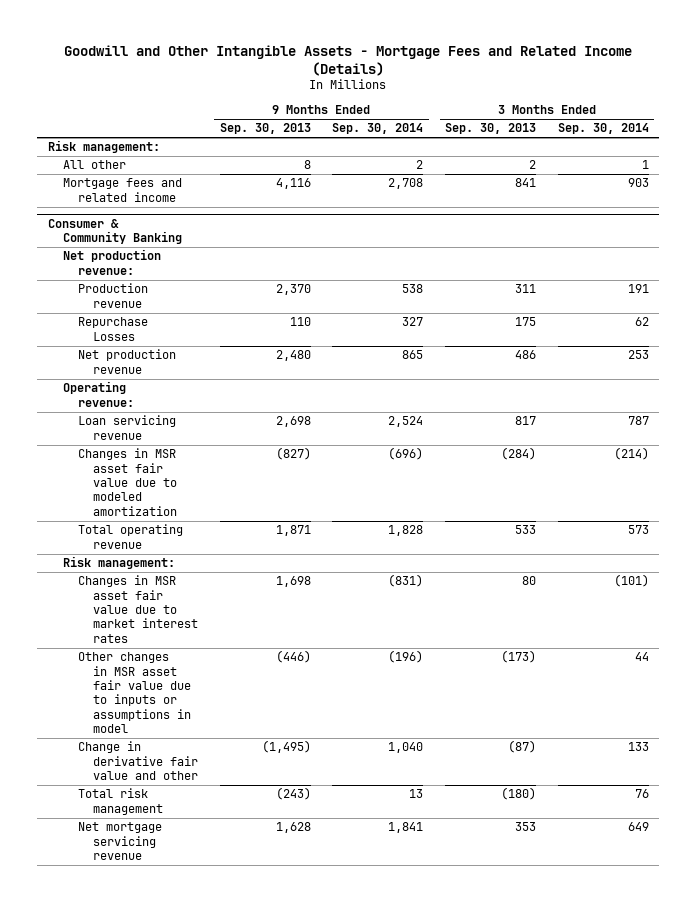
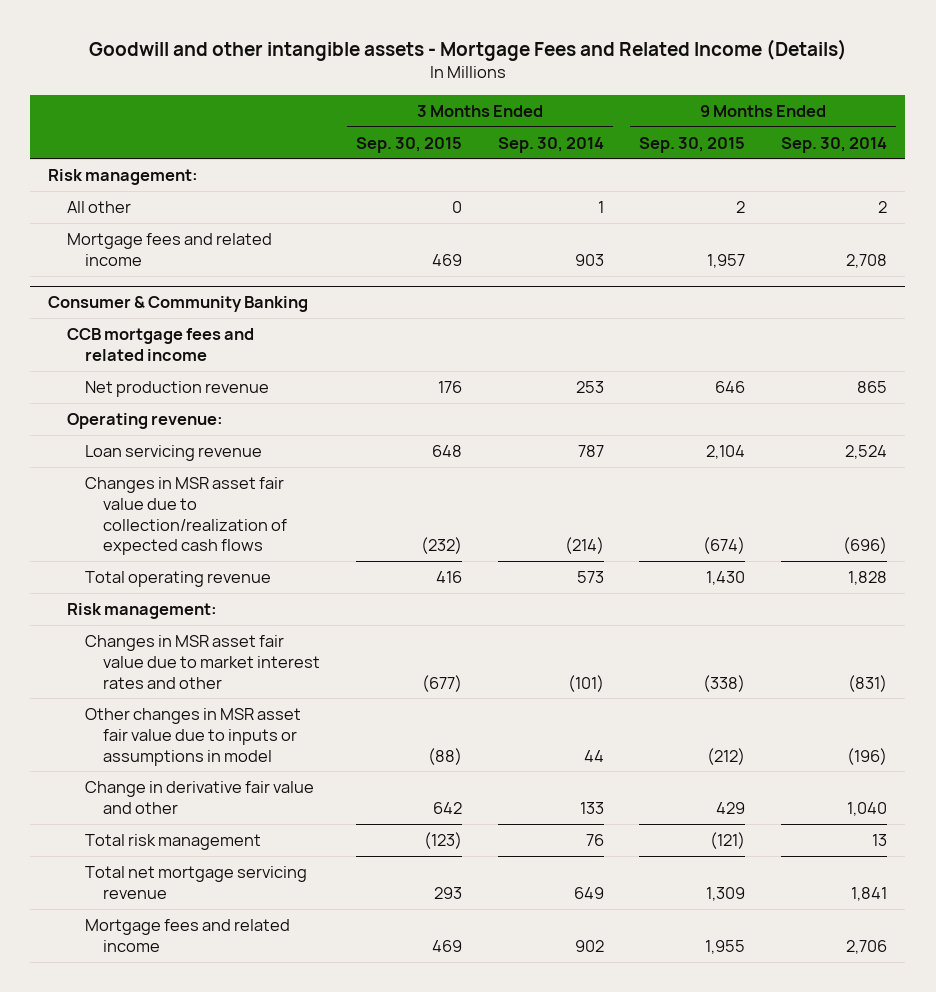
[64,44,633,76] Goodwill and Other Intangible Assets - Mortgage Fees and Related Income (Details) -> [88,39,847,62] Goodwill and other intangible assets - Mortgage Fees and Related Income (Details)
[219,123,311,135] Sep. 30, 2013 -> none
[444,123,536,135] Sep. 30, 2013 -> none
none -> [355,136,462,153] Sep. 30, 2015
none -> [639,136,746,153] Sep. 30, 2015
[63,249,162,275] Net production revenue: -> none
[78,283,149,308] Production revenue -> none
[78,317,149,341] Repurchase Losses -> none
none -> [66,327,254,361] CCB mortgage fees and related income
[78,448,177,516] Changes in MSR asset fair value due to modeled amortization -> [84,476,287,556] Changes in MSR asset fair value due to collection/realization of expected cash flows
[78,575,198,643] Changes in MSR asset fair value due to market interest rates -> [84,634,320,689] Changes in MSR asset fair value due to market interest rates and other
[78,822,163,861] Net mortgage servicing revenue -> [84,865,307,899] Total net mortgage servicing revenue
none -> [84,918,290,952] Mortgage fees and related income

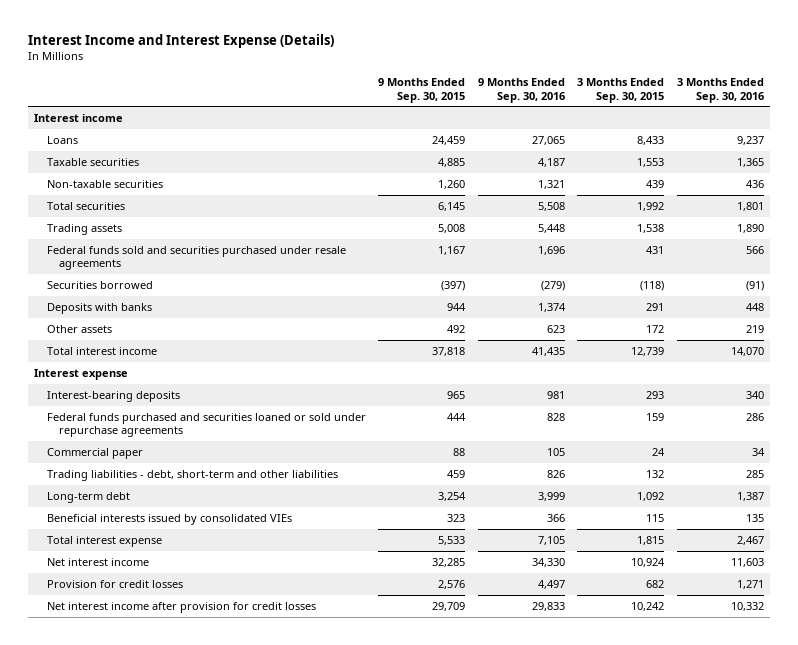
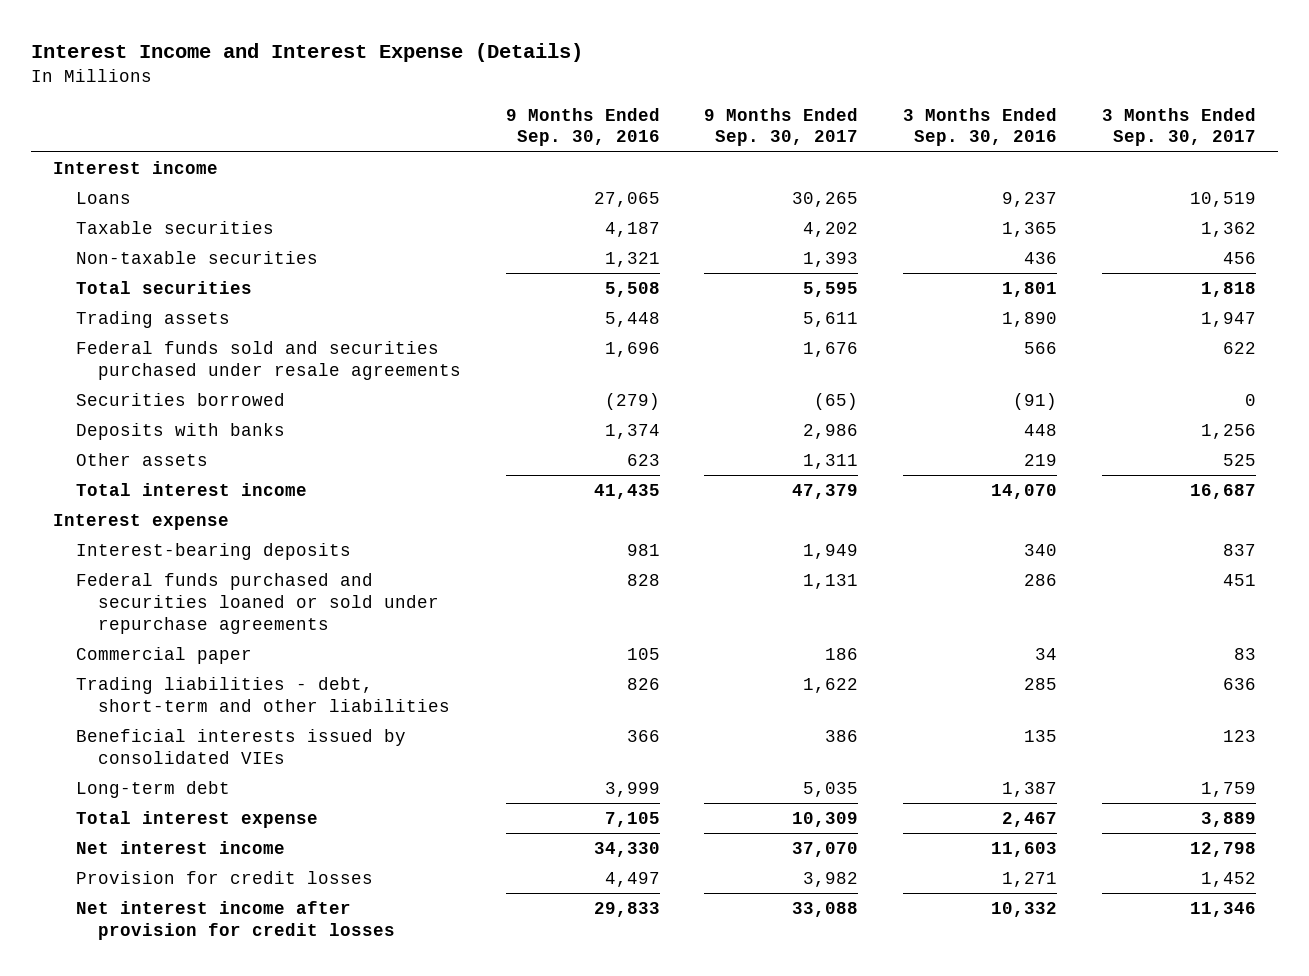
[378,78,466,103] 9 Months Ended Sep. 30, 2015 -> none
[577,78,665,103] 3 Months Ended Sep. 30, 2015 -> none
none -> [704,107,859,147] 9 Months Ended Sep. 30, 2017
none -> [1101,107,1256,147] 3 Months Ended Sep. 30, 2017
[46,491,130,503] Long-term debt -> [75,780,230,798] Long-term debt

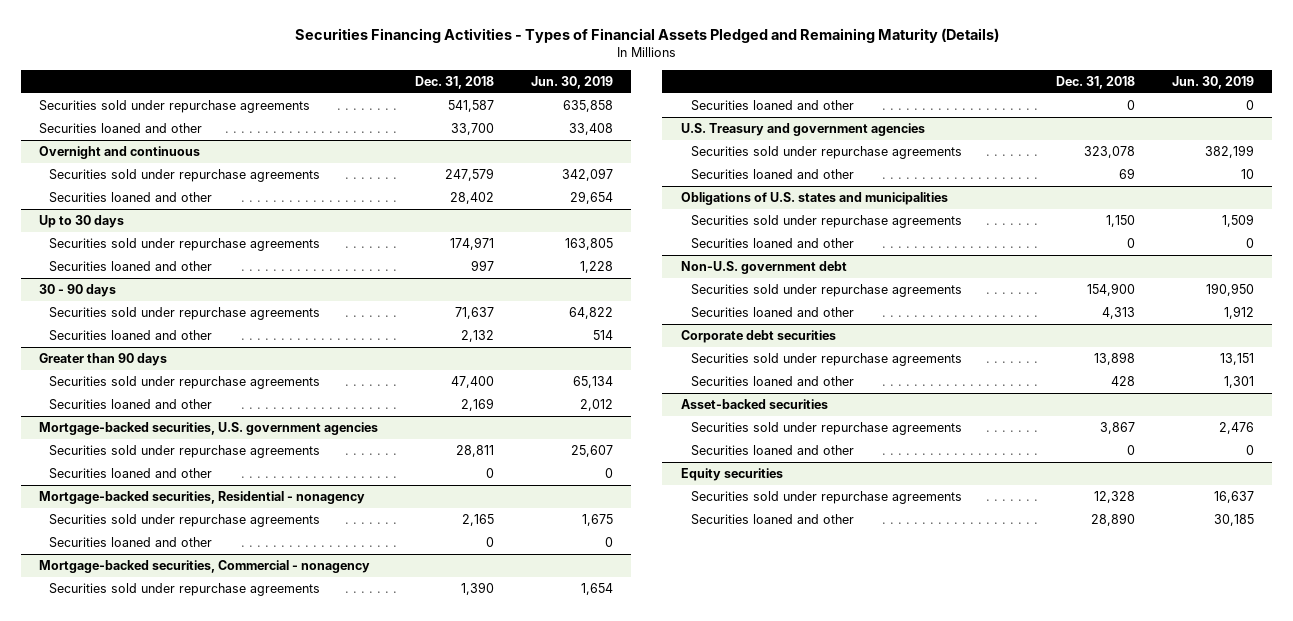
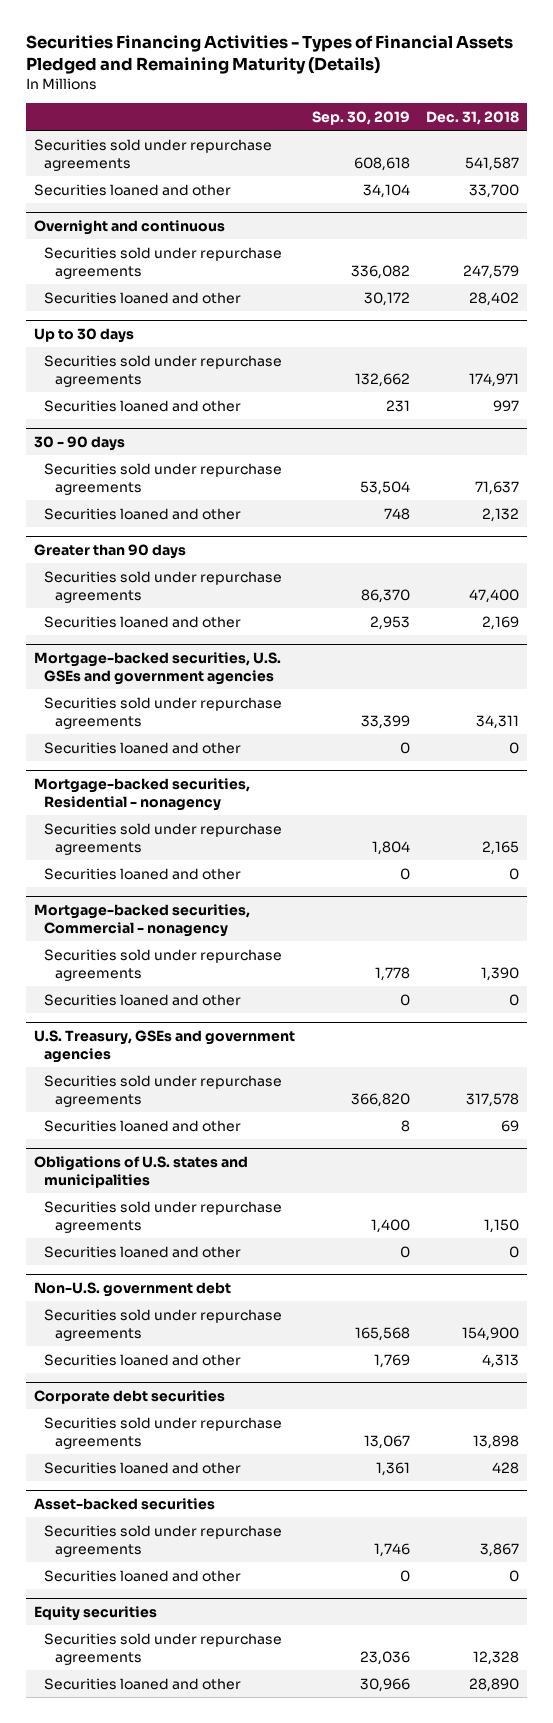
[530,76,613,90] Jun. 30, 2019 -> none
none -> [311,110,410,125] Sep. 30, 2019
[39,421,379,435] Mortgage-backed securities, U.S. government agencies -> [34,651,282,685] Mortgage-backed securities, U.S. GSEs and government agencies
[455,444,494,457] 28,811 -> [476,714,520,729] 34,311
[680,122,925,136] U.S. Treasury and government agencies -> [34,1029,296,1063] U.S. Treasury, GSEs and government agencies
[1084,145,1136,158] 323,078 -> [466,1092,520,1107] 317,578

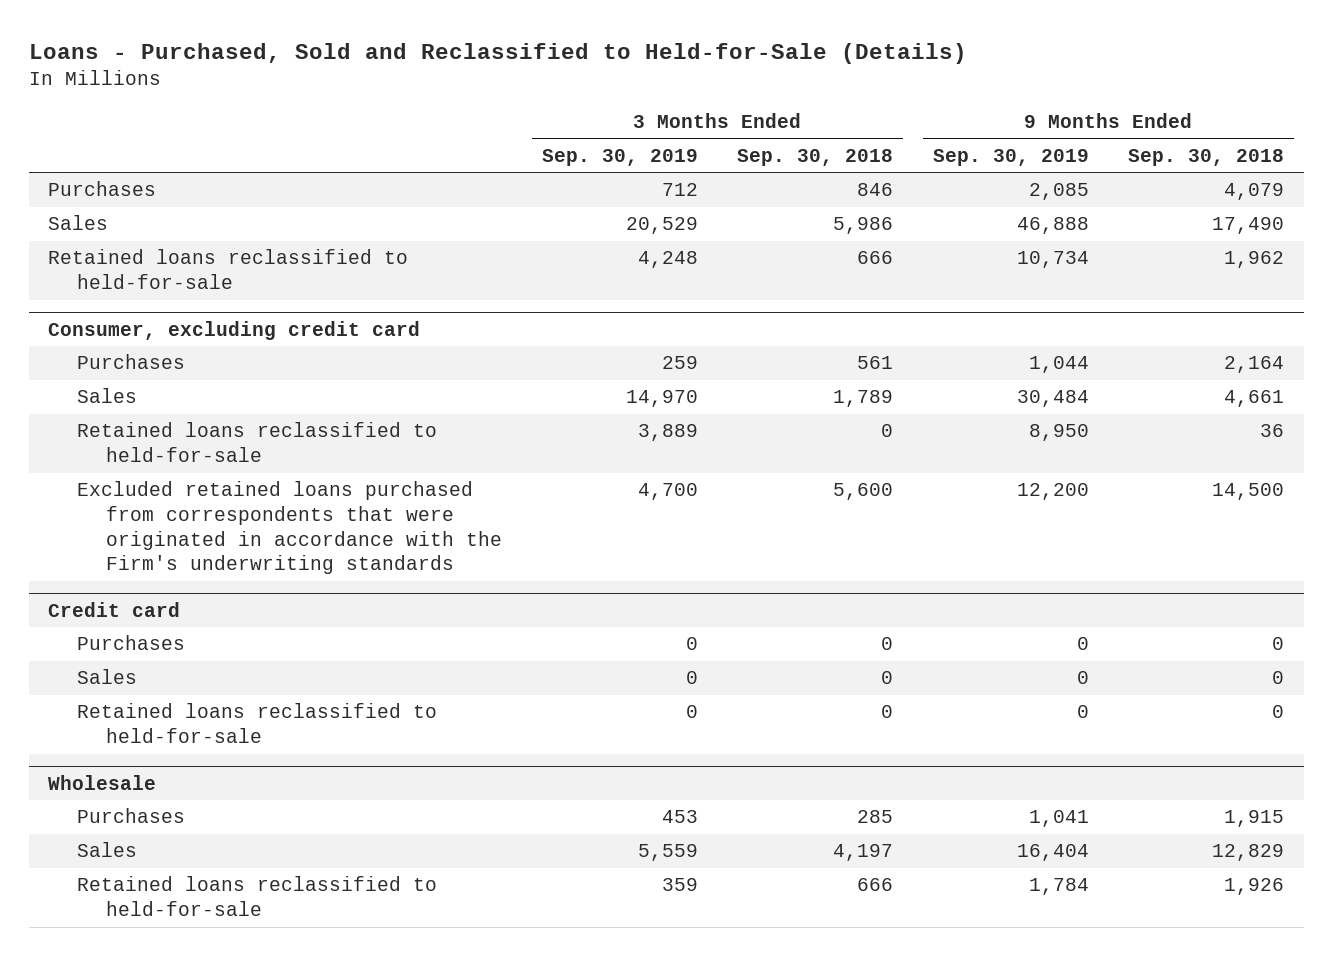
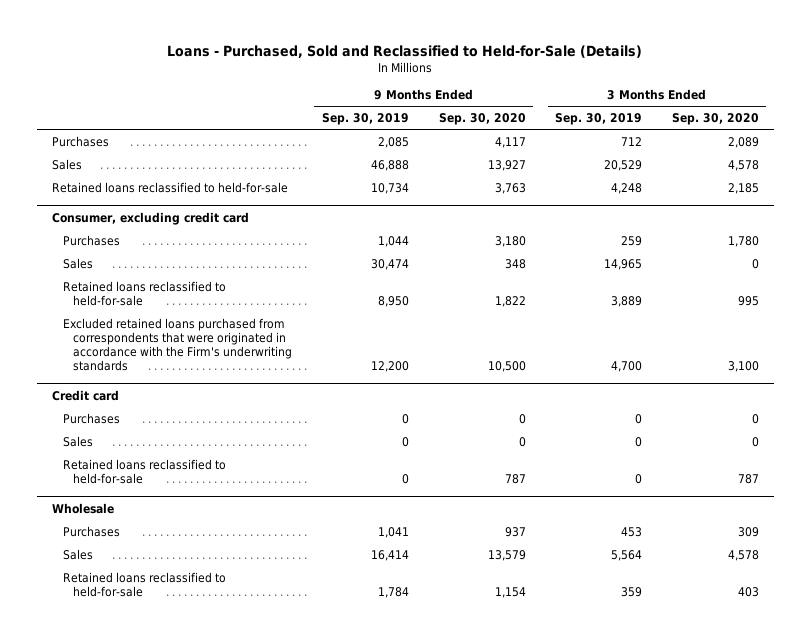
[737,148,894,166] Sep. 30, 2018 -> none
[1128,148,1285,166] Sep. 30, 2018 -> none
none -> [438,113,526,126] Sep. 30, 2020
none -> [671,113,759,126] Sep. 30, 2020
[625,390,698,408] 14,970 -> [604,258,643,270] 14,965
[1016,390,1089,408] 30,484 -> [370,258,409,270] 30,474
[637,844,698,862] 5,559 -> [611,549,643,561] 5,564
[1016,844,1089,862] 16,404 -> [370,549,409,561] 16,414

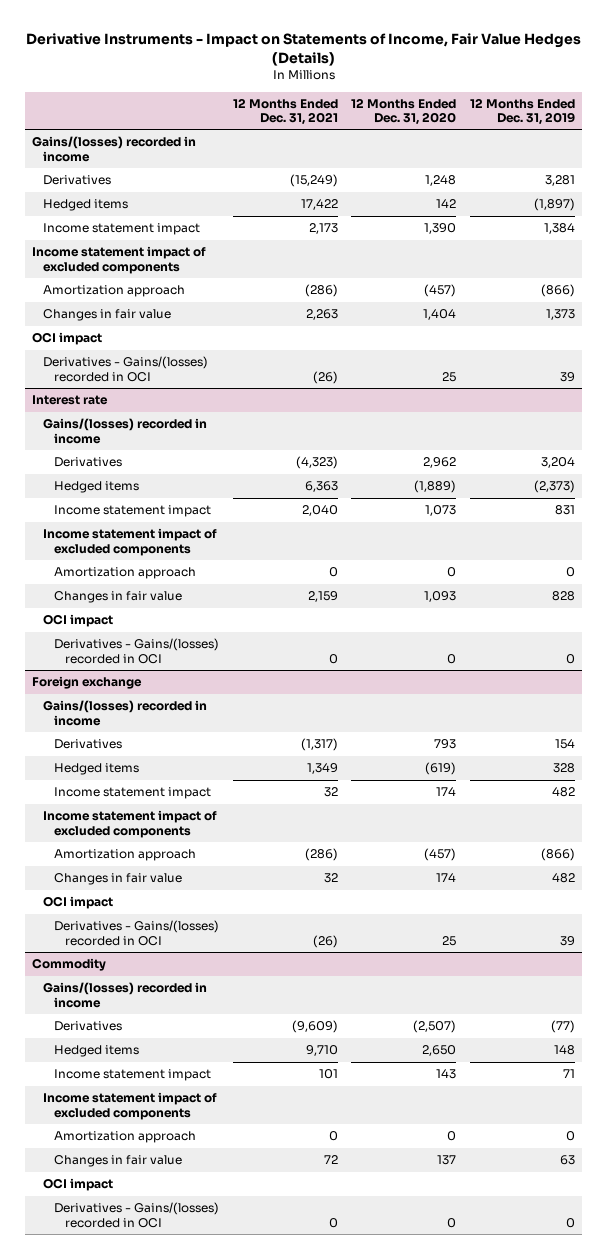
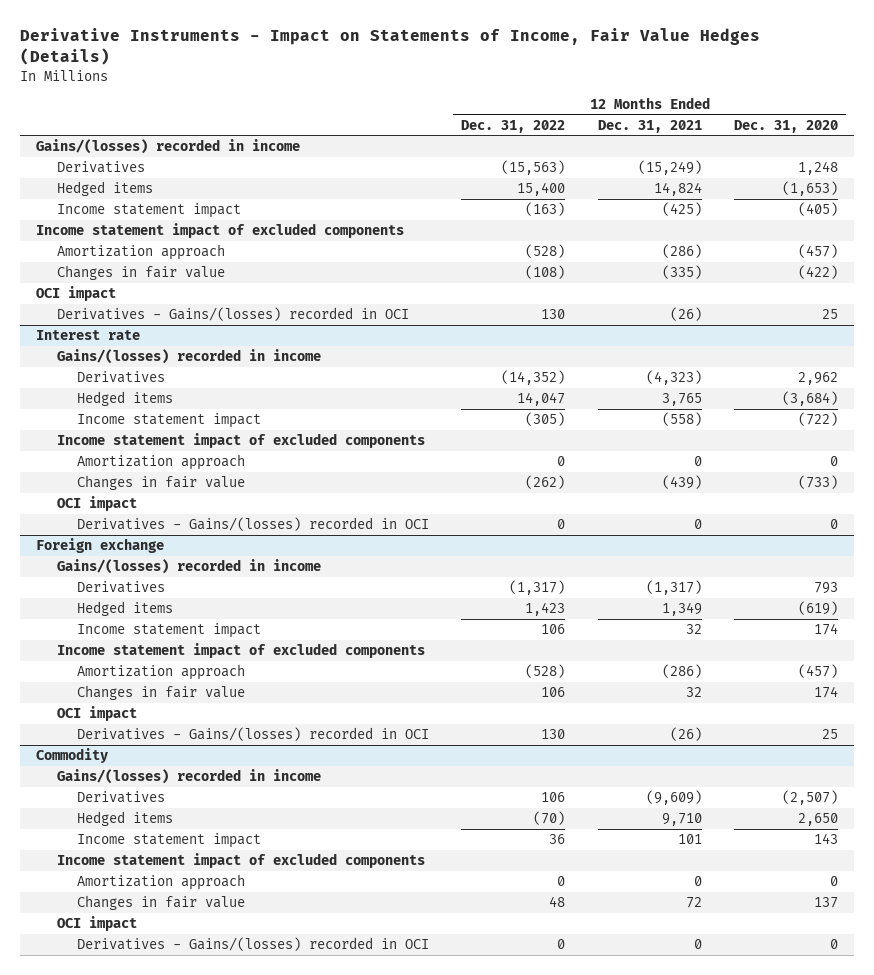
[470,97,576,126] 12 Months Ended Dec. 31, 2019 -> none
none -> [461,119,566,133] Dec. 31, 2022
[300,199,338,211] 17,422 -> [653,182,702,197] 14,824
[436,199,457,209] 142 -> [781,181,838,197] (1,653)
[308,223,338,235] 2,173 -> [661,202,702,217] (425)
[424,223,457,235] 1,390 -> [797,202,838,217] (405)
[305,309,338,321] 2,263 -> [661,265,702,280] (335)
[423,309,457,321] 1,404 -> [797,265,838,280] (422)
[304,481,338,493] 6,363 -> [661,393,702,407] 3,765
[414,480,457,494] (1,889) -> [781,391,838,407] (3,684)
[301,505,338,517] 2,040 -> [661,412,702,427] (558)
[425,505,457,517] 1,073 -> [797,412,838,427] (722)
[307,591,338,603] 2,159 -> [661,475,702,490] (439)
[424,591,457,603] 1,093 -> [797,475,838,490] (733)

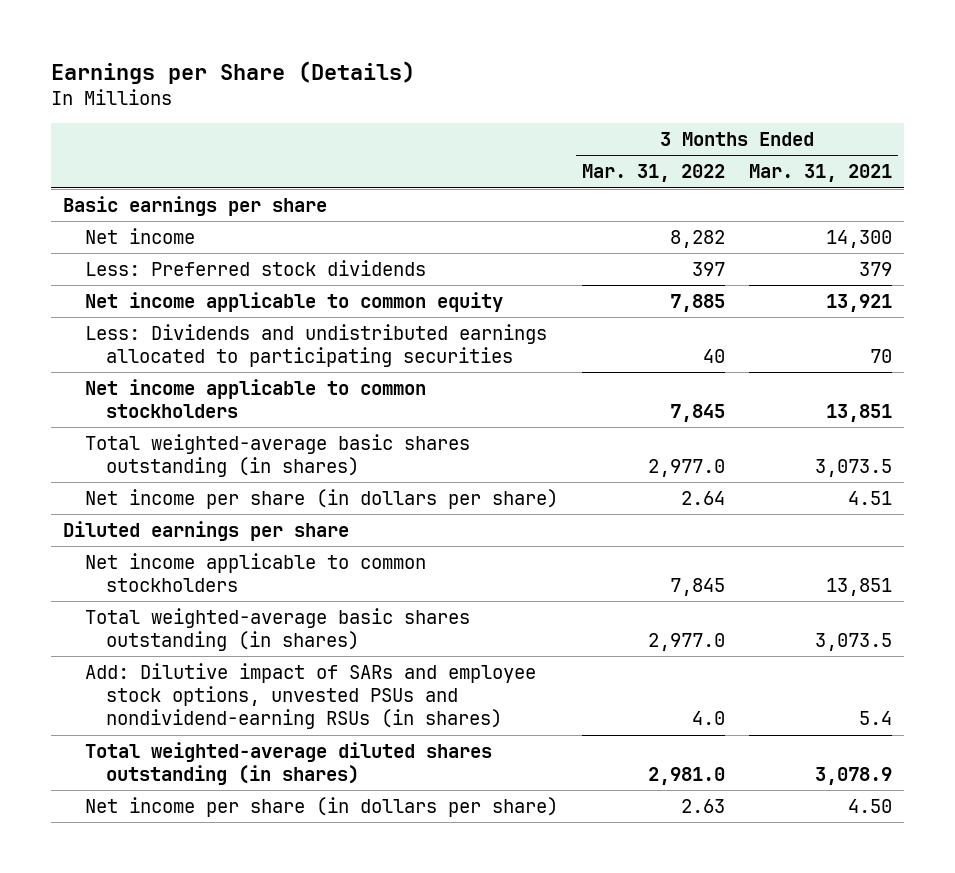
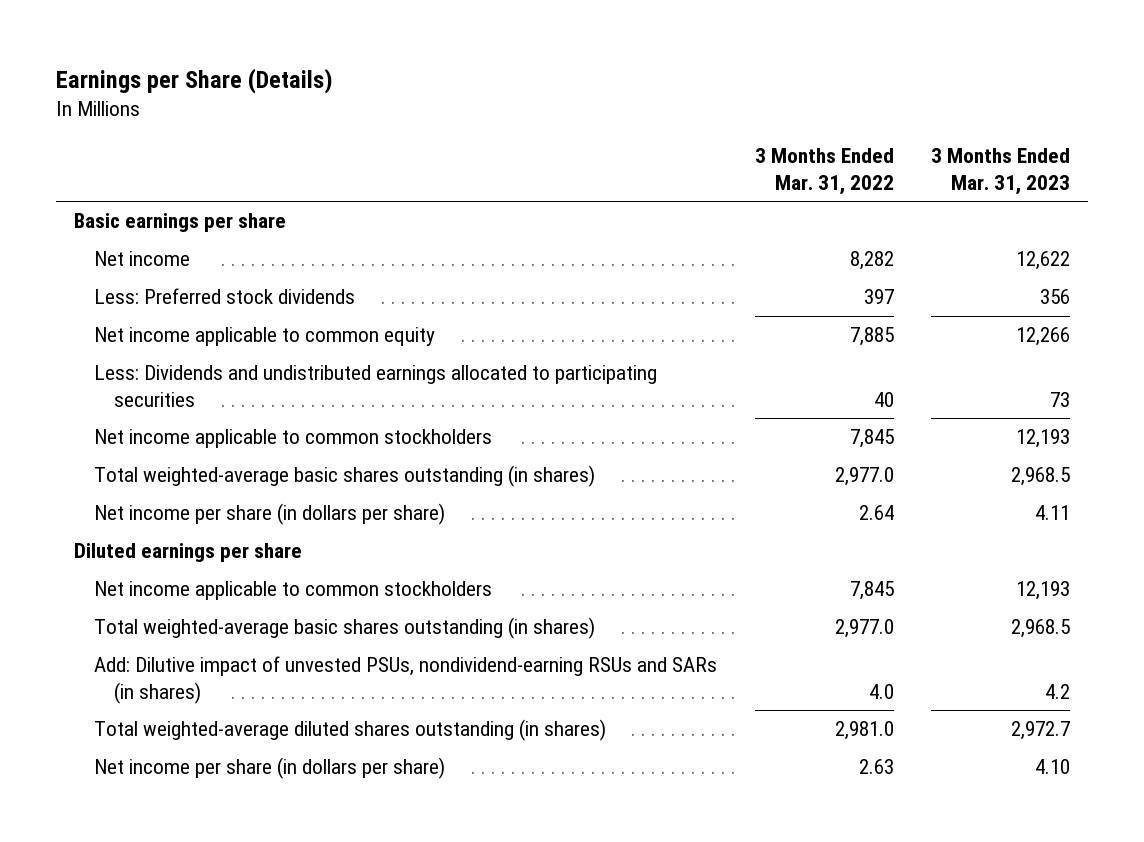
[748,164,892,183] Mar. 31, 2021 -> none
none -> [930,148,1070,195] 3 Months Ended Mar. 31, 2023
[84,662,536,730] Add: Dilutive impact of SARs and employee stock options, unvested PSUs and nondividend-earning RSUs (in shares) -> [94,656,718,704] Add: Dilutive impact of unvested PSUs, nondividend-earning RSUs and SARs (in shares)

